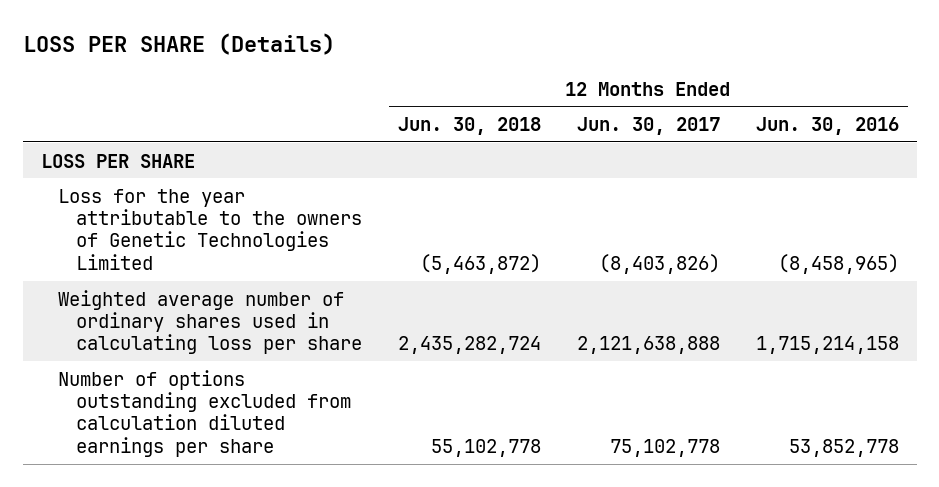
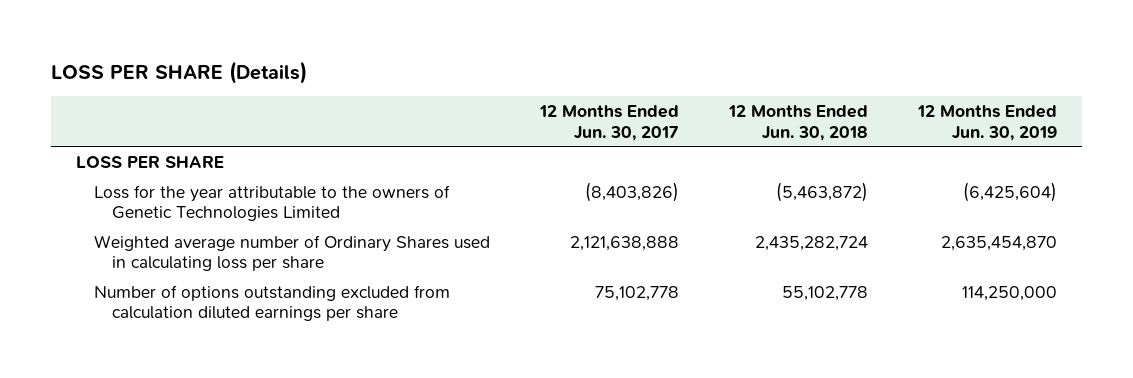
[755,116,899,135] Jun. 30, 2016 -> none
none -> [917,104,1058,141] 12 Months Ended Jun. 30, 2019
[58,289,362,355] Weighted average number of ordinary shares used in calculating loss per share -> [94,234,491,272] Weighted average number of Ordinary Shares used in calculating loss per share

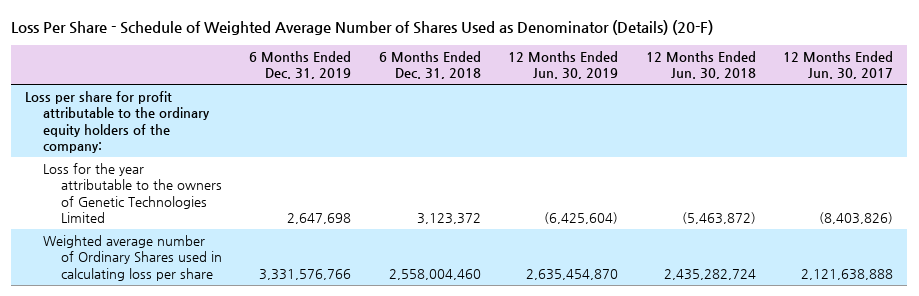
[51,60,308,84] LOSS PER SHARE (Details) -> [11,19,714,35] Loss Per Share - Schedule of Weighted Average Number of Shares Used as Denominator (Details) (20-F)
none -> [249,50,352,79] 6 Months Ended Dec. 31, 2019
none -> [378,50,481,79] 6 Months Ended Dec. 31, 2018
[76,155,225,168] LOSS PER SHARE -> [25,91,211,154] Loss per share for profit attributable to the ordinary equity holders of the company:
[94,284,451,322] Number of options outstanding excluded from calculation diluted earnings per share -> none

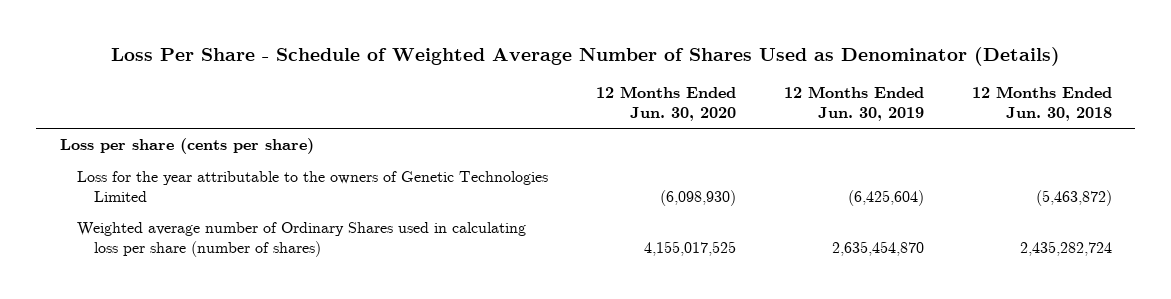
[11,19,714,35] Loss Per Share - Schedule of Weighted Average Number of Shares Used as Denominator (Details) (20-F) -> [110,46,1060,66] Loss Per Share - Schedule of Weighted Average Number of Shares Used as Denominator (Details)
[249,50,352,79] 6 Months Ended Dec. 31, 2019 -> none
[378,50,481,79] 6 Months Ended Dec. 31, 2018 -> none
[783,50,894,79] 12 Months Ended Jun. 30, 2017 -> none
none -> [595,86,736,121] 12 Months Ended Jun. 30, 2020
[25,91,211,154] Loss per share for profit attributable to the ordinary equity holders of the company: -> [59,138,314,155] Loss per share (cents per share)
[43,235,222,281] Weighted average number of Ordinary Shares used in calculating loss per share -> [77,222,527,257] Weighted average number of Ordinary Shares used in calculating loss per share (number of shares)

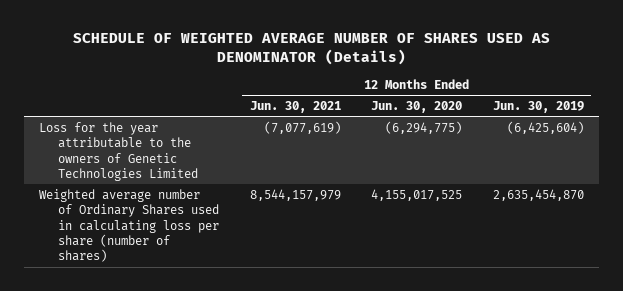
[110,46,1060,66] Loss Per Share - Schedule of Weighted Average Number of Shares Used as Denominator (Details) -> [72,32,550,65] SCHEDULE OF WEIGHTED AVERAGE NUMBER OF SHARES USED AS DENOMINATOR (Details)
[971,86,1112,121] 12 Months Ended Jun. 30, 2018 -> none
none -> [249,100,341,113] Jun. 30, 2021
[59,138,314,155] Loss per share (cents per share) -> none
[659,189,736,206] (6,098,930) -> [385,120,463,134] (6,294,775)

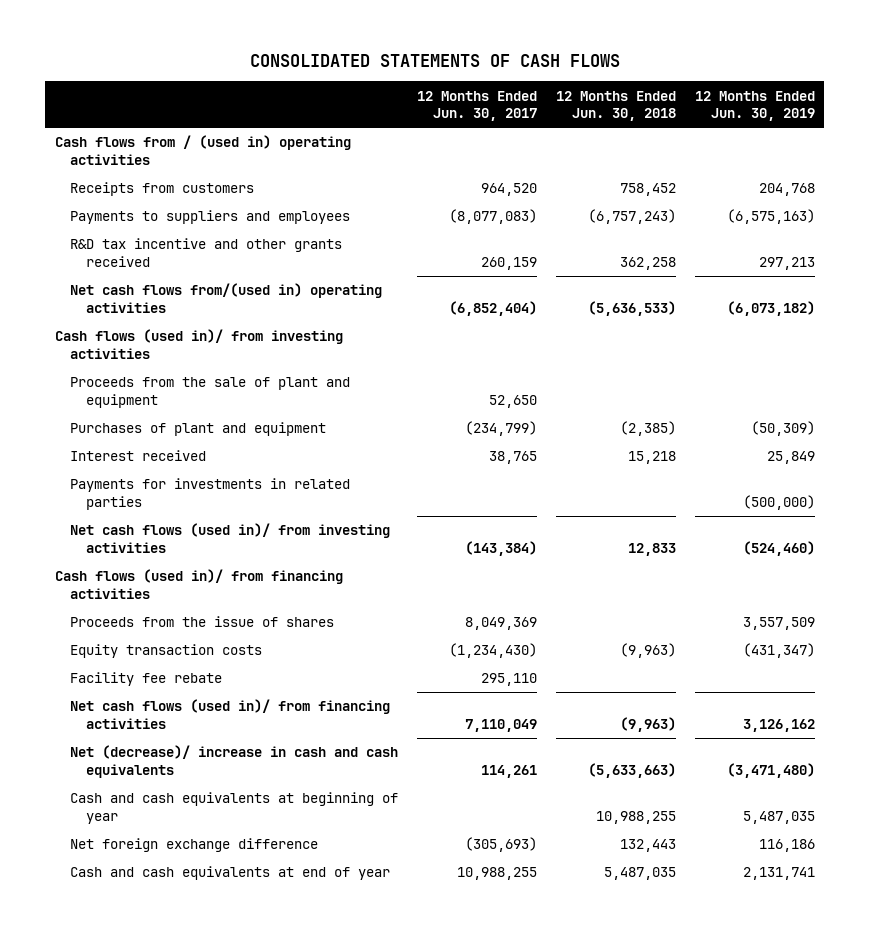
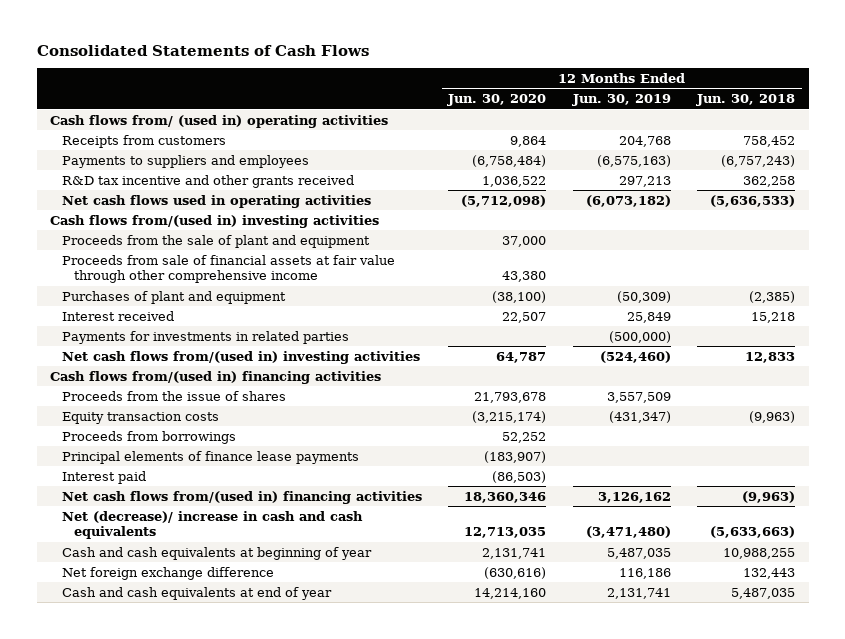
[249,54,620,68] CONSOLIDATED STATEMENTS OF CASH FLOWS -> [36,44,369,56] Consolidated Statements of Cash Flows
[417,90,538,122] 12 Months Ended Jun. 30, 2017 -> none
none -> [447,94,547,107] Jun. 30, 2020
[54,135,351,165] Cash flows from / (used in) operating activities -> [49,114,388,128] Cash flows from/ (used in) operating activities
[70,283,383,313] Net cash flows from/(used in) operating activities -> [61,194,371,208] Net cash flows used in operating activities
[54,329,343,359] Cash flows (used in)/ from investing activities -> [49,214,379,228] Cash flows from/(used in) investing activities
none -> [61,254,395,284] Proceeds from sale of financial assets at fair value through other comprehensive income
[70,523,391,553] Net cash flows (used in)/ from investing activities -> [61,350,420,364] Net cash flows from/(used in) investing activities
[54,569,343,599] Cash flows (used in)/ from financing activities -> [49,370,381,384] Cash flows from/(used in) financing activities
[70,672,223,687] Facility fee rebate -> none
none -> [61,430,236,444] Proceeds from borrowings
none -> [61,450,359,464] Principal elements of finance lease payments
none -> [61,470,146,484] Interest paid
[70,699,391,729] Net cash flows (used in)/ from financing activities -> [61,490,422,504] Net cash flows from/(used in) financing activities

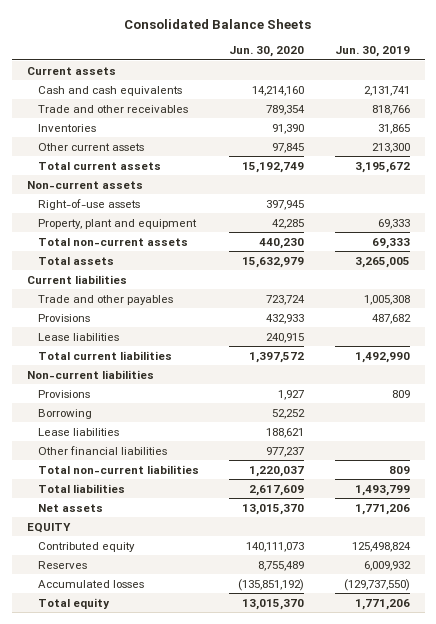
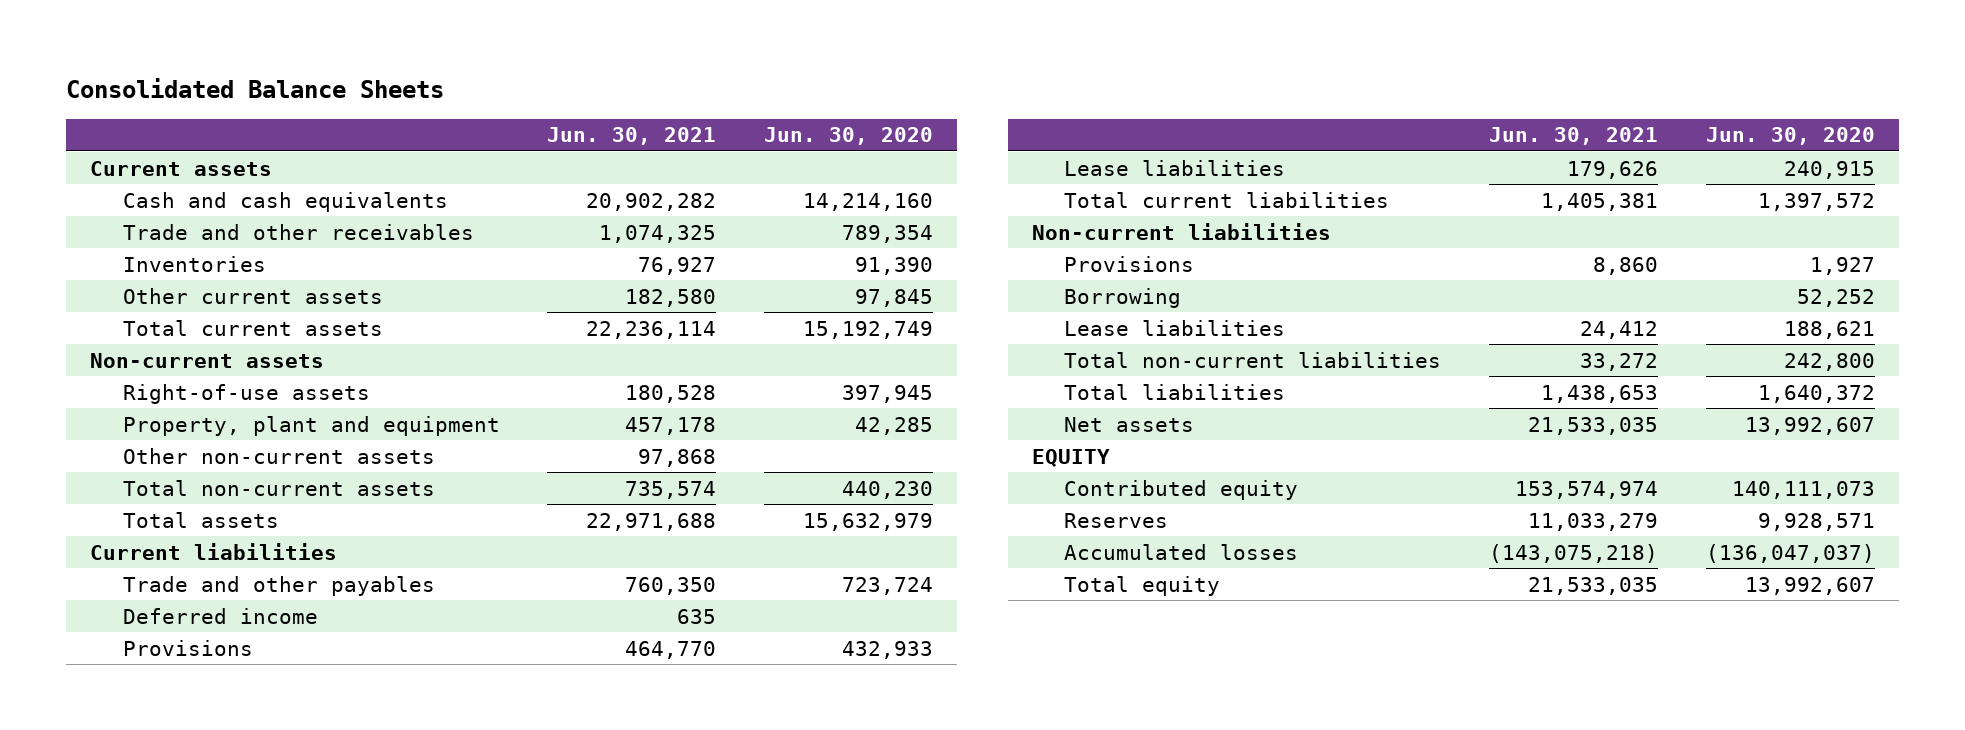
[334,46,410,58] Jun. 30, 2019 -> none
none -> [547,127,717,146] Jun. 30, 2021
none -> [122,447,435,464] Other non-current assets
none -> [122,607,318,624] Deferred income
[37,445,167,455] Other financial liabilities -> none
[249,465,305,477] 1,220,037 -> [1783,352,1875,371] 242,800
[249,484,305,496] 2,617,609 -> [1757,384,1875,403] 1,640,372
[242,503,305,515] 13,015,370 -> [1744,416,1875,435] 13,992,607
[258,560,305,571] 8,755,489 -> [1757,512,1875,531] 9,928,571
[238,578,305,591] (135,851,192) -> [1705,543,1875,563] (136,047,037)
[242,598,305,610] 13,015,370 -> [1744,576,1875,595] 13,992,607

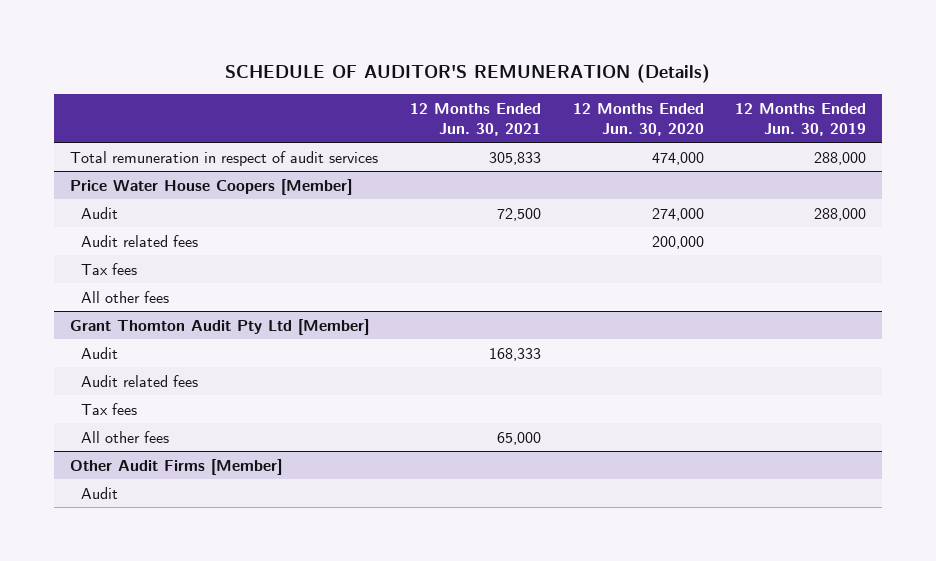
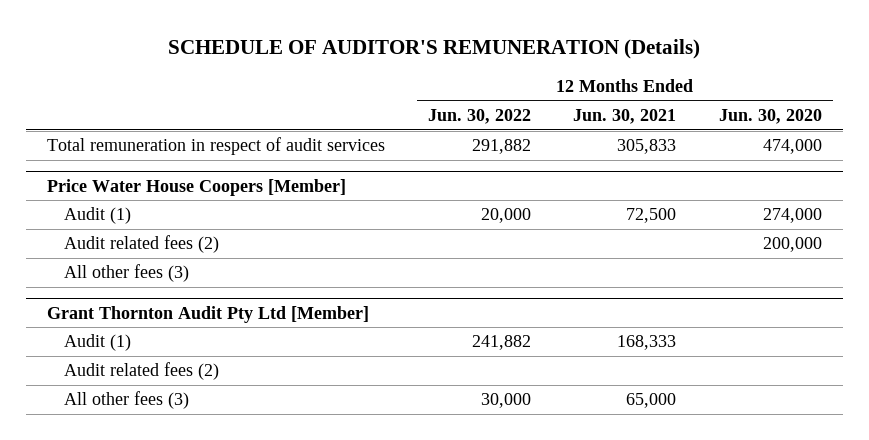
[735,102,867,136] 12 Months Ended Jun. 30, 2019 -> none
none -> [427,108,531,124] Jun. 30, 2022
[81,262,138,275] Tax fees -> none
[81,402,138,415] Tax fees -> none
[69,458,282,475] Other Audit Firms [Member] -> none
[81,486,119,499] Audit -> none
[81,206,119,219] Audit -> [64,207,132,225] Audit (1)
[81,234,199,247] Audit related fees -> [64,235,220,254] Audit related fees (2)
[81,290,170,303] All other fees -> [64,264,190,283] All other fees (3)
[69,318,369,335] Grant Thomton Audit Pty Ltd [Member] -> [46,305,369,323] Grant Thornton Audit Pty Ltd [Member]
[81,346,119,359] Audit -> [64,334,132,352] Audit (1)
[81,374,199,387] Audit related fees -> [64,362,220,381] Audit related fees (2)
[81,430,170,443] All other fees -> [64,391,190,410] All other fees (3)

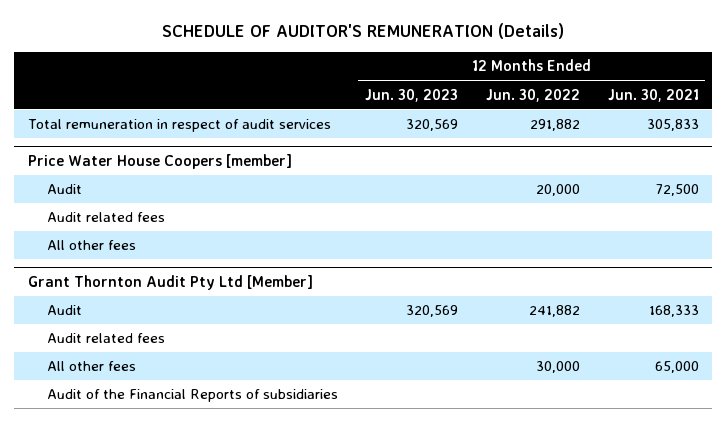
[718,108,822,124] Jun. 30, 2020 -> none
none -> [365,88,459,102] Jun. 30, 2023
[46,178,346,196] Price Water House Coopers [Member] -> [28,153,293,169] Price Water House Coopers [member]
[64,207,132,225] Audit (1) -> [46,184,82,195] Audit
[64,235,220,254] Audit related fees (2) -> [46,212,165,223] Audit related fees
[64,264,190,283] All other fees (3) -> [46,240,136,251] All other fees
[64,334,132,352] Audit (1) -> [46,305,82,316] Audit
[64,362,220,381] Audit related fees (2) -> [46,333,165,344] Audit related fees
[64,391,190,410] All other fees (3) -> [46,361,136,372] All other fees
none -> [46,389,338,403] Audit of the Financial Reports of subsidiaries

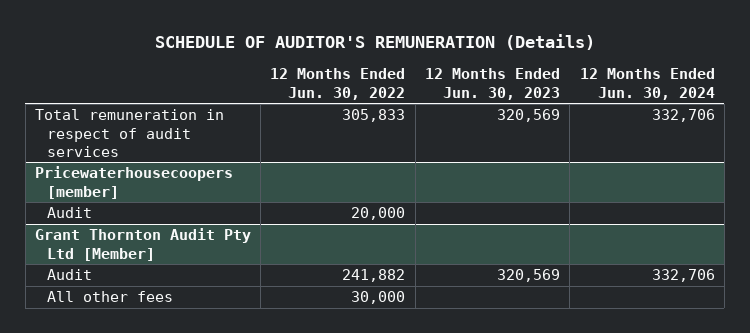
[607,88,699,102] Jun. 30, 2021 -> none
none -> [579,68,715,100] 12 Months Ended Jun. 30, 2024
[529,119,580,132] 291,882 -> [342,109,406,123] 305,833
[28,153,293,169] Price Water House Coopers [member] -> [34,166,233,199] Pricewaterhousecoopers [member]
[46,212,165,223] Audit related fees -> none
[46,240,136,251] All other fees -> none
[46,333,165,344] Audit related fees -> none
[46,389,338,403] Audit of the Financial Reports of subsidiaries -> none

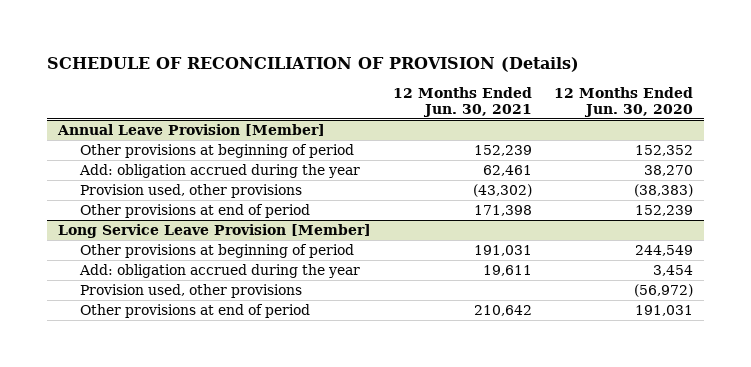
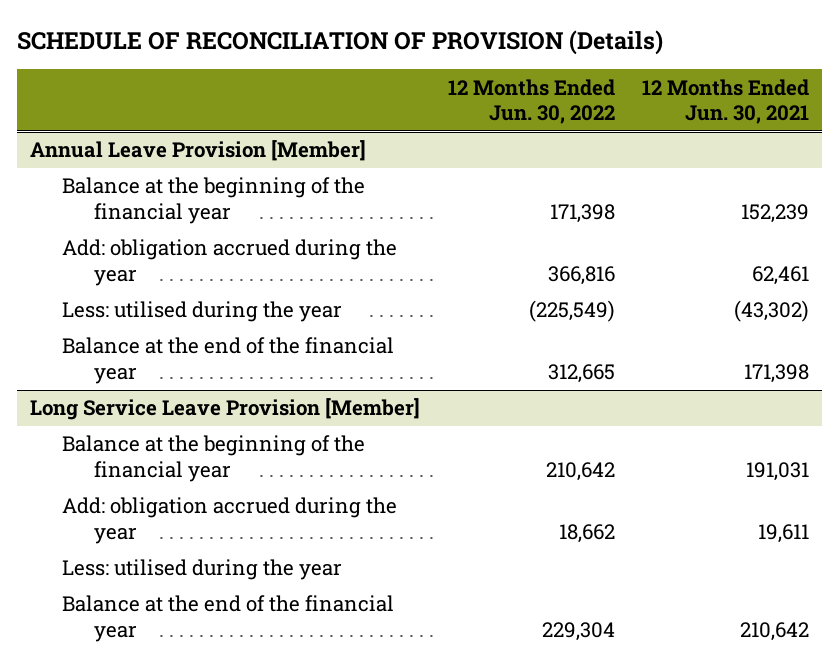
[553,86,693,117] 12 Months Ended Jun. 30, 2020 -> none
none -> [447,78,615,125] 12 Months Ended Jun. 30, 2022
[79,144,354,159] Other provisions at beginning of period -> [62,177,366,224] Balance at the beginning of the financial year
[79,184,302,199] Provision used, other provisions -> [62,301,343,323] Less: utilised during the year
[79,204,310,219] Other provisions at end of period -> [62,337,395,384] Balance at the end of the financial year
[79,244,354,259] Other provisions at beginning of period -> [62,435,366,482] Balance at the beginning of the financial year
[79,284,302,299] Provision used, other provisions -> [62,559,343,581] Less: utilised during the year
[79,304,310,319] Other provisions at end of period -> [62,595,395,642] Balance at the end of the financial year

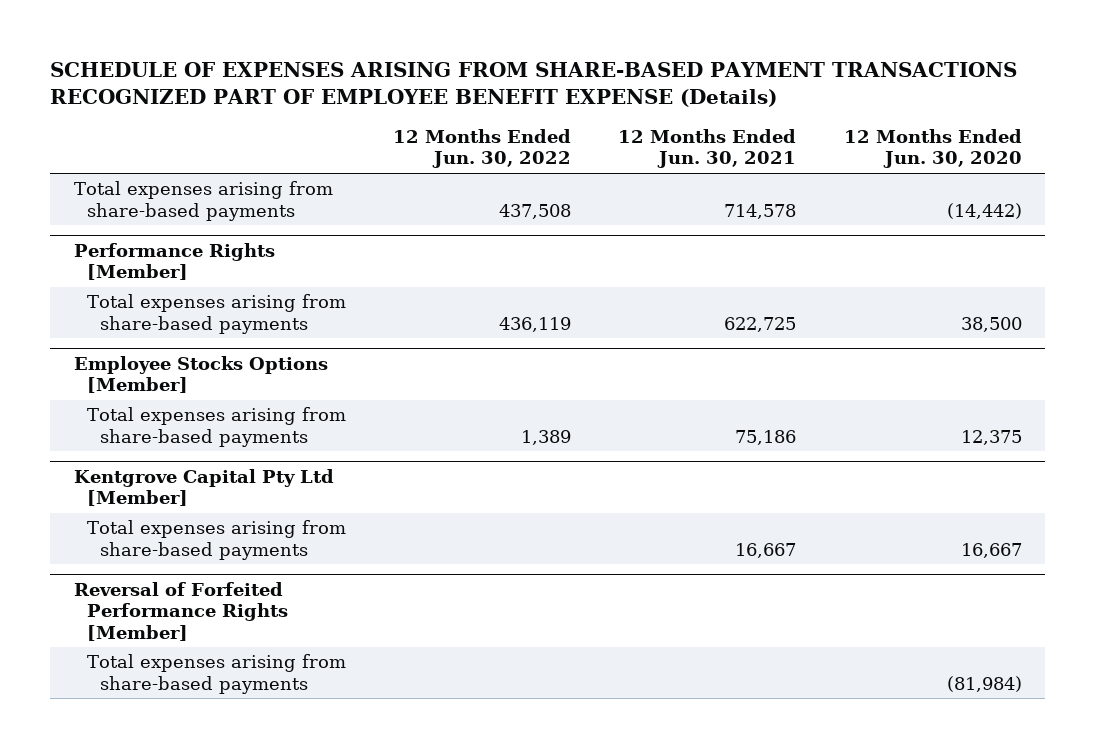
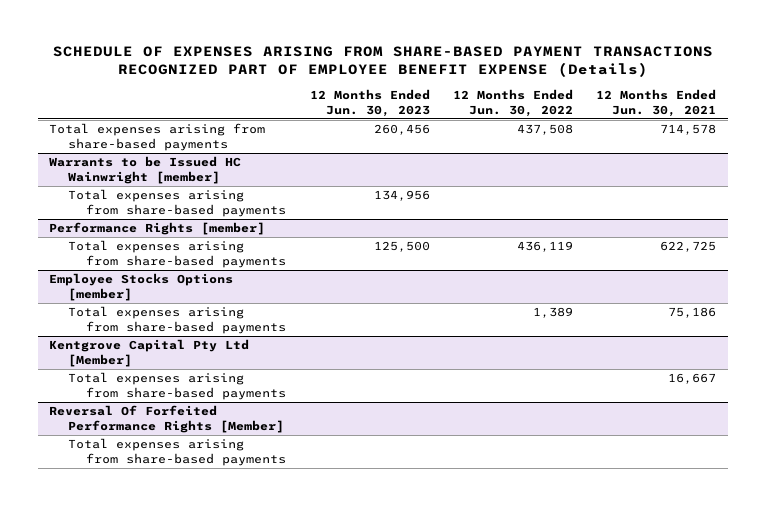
[843,128,1022,169] 12 Months Ended Jun. 30, 2020 -> none
none -> [309,88,430,117] 12 Months Ended Jun. 30, 2023
none -> [49,156,242,185] Warrants to be Issued HC Wainwright [member]
none -> [67,189,287,218] Total expenses arising from share-based payments
[74,243,276,281] Performance Rights [Member] -> [49,222,266,236] Performance Rights [member]
[74,356,329,394] Employee Stocks Options [Member] -> [49,273,234,302] Employee Stocks Options [member]
[74,582,288,641] Reversal of Forfeited Performance Rights [Member] -> [49,405,284,434] Reversal Of Forfeited Performance Rights [Member]

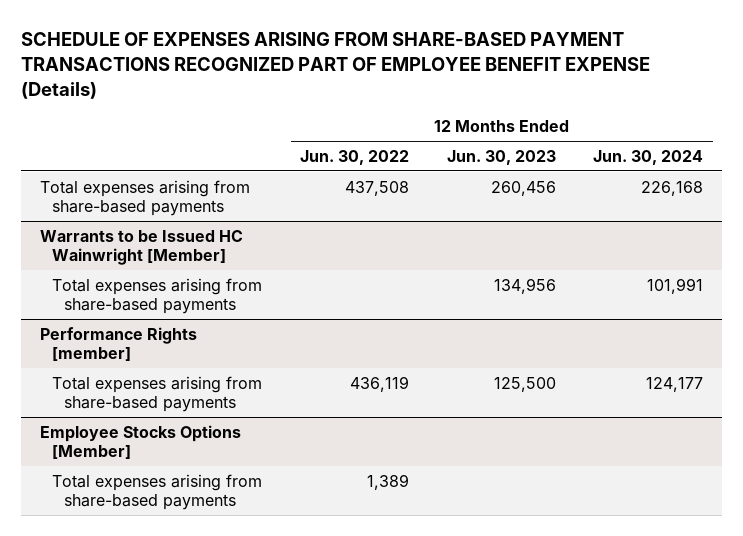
[596,88,717,117] 12 Months Ended Jun. 30, 2021 -> none
none -> [593,149,704,165] Jun. 30, 2024
[49,156,242,185] Warrants to be Issued HC Wainwright [member] -> [40,229,244,265] Warrants to be Issued HC Wainwright [Member]
[49,273,234,302] Employee Stocks Options [member] -> [40,424,242,459] Employee Stocks Options [Member]
[49,339,250,368] Kentgrove Capital Pty Ltd [Member] -> none
[67,372,287,401] Total expenses arising from share-based payments -> none
[49,405,284,434] Reversal Of Forfeited Performance Rights [Member] -> none
[67,438,287,467] Total expenses arising from share-based payments -> none

